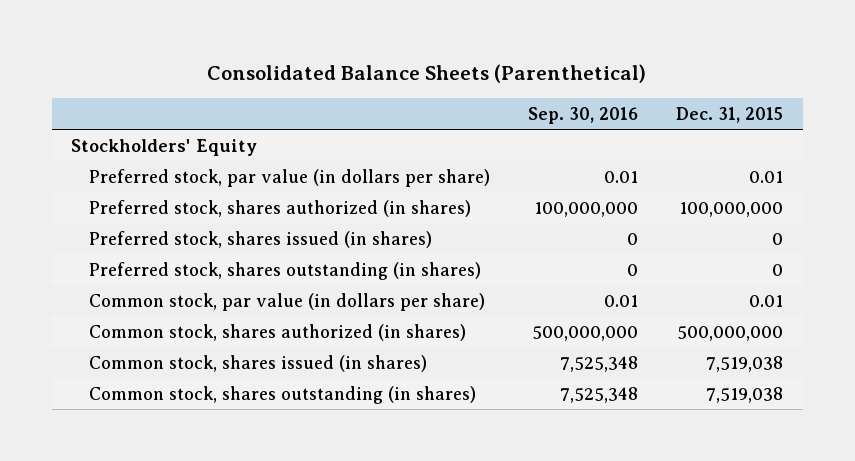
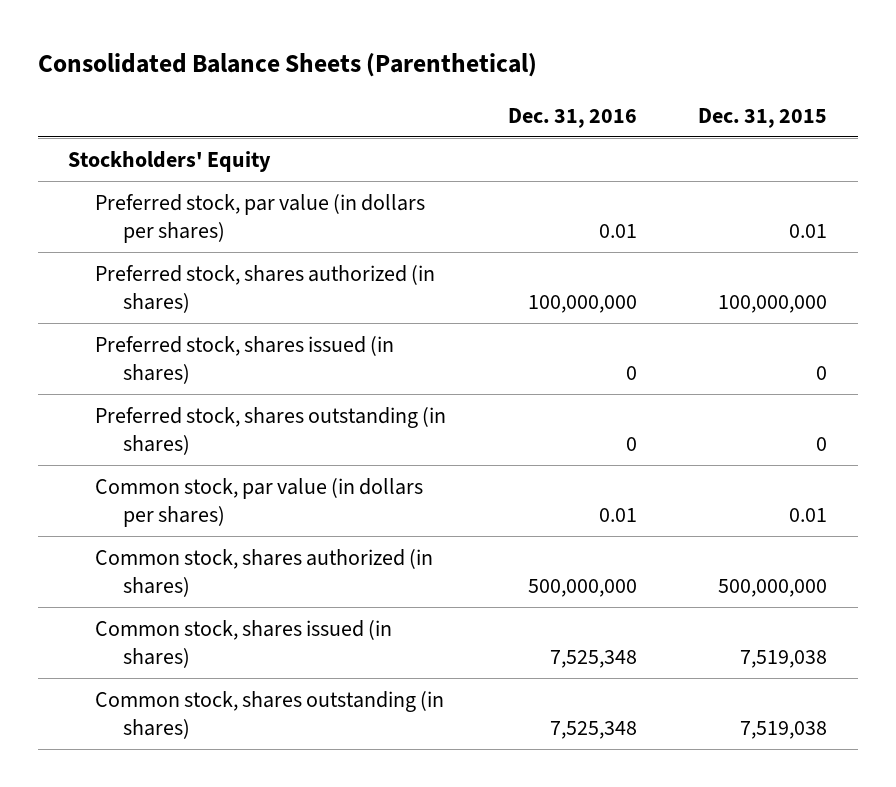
[528,106,639,124] Sep. 30, 2016 -> none
none -> [507,107,637,128] Dec. 31, 2016
[89,168,491,187] Preferred stock, par value (in dollars per share) -> [95,193,426,243] Preferred stock, par value (in dollars per shares)
[89,292,486,311] Common stock, par value (in dollars per share) -> [95,477,424,527] Common stock, par value (in dollars per shares)

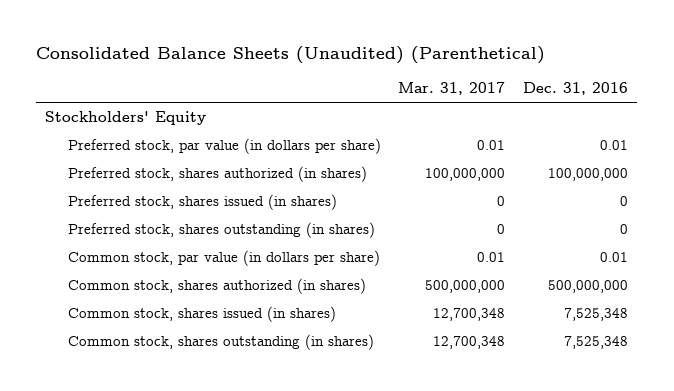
[37,53,537,78] Consolidated Balance Sheets (Parenthetical) -> [36,46,546,65] Consolidated Balance Sheets (Unaudited) (Parenthetical)
[698,107,828,128] Dec. 31, 2015 -> none
none -> [398,82,506,96] Mar. 31, 2017
[95,193,426,243] Preferred stock, par value (in dollars per shares) -> [67,138,381,155] Preferred stock, par value (in dollars per share)
[95,477,424,527] Common stock, par value (in dollars per shares) -> [67,250,380,267] Common stock, par value (in dollars per share)

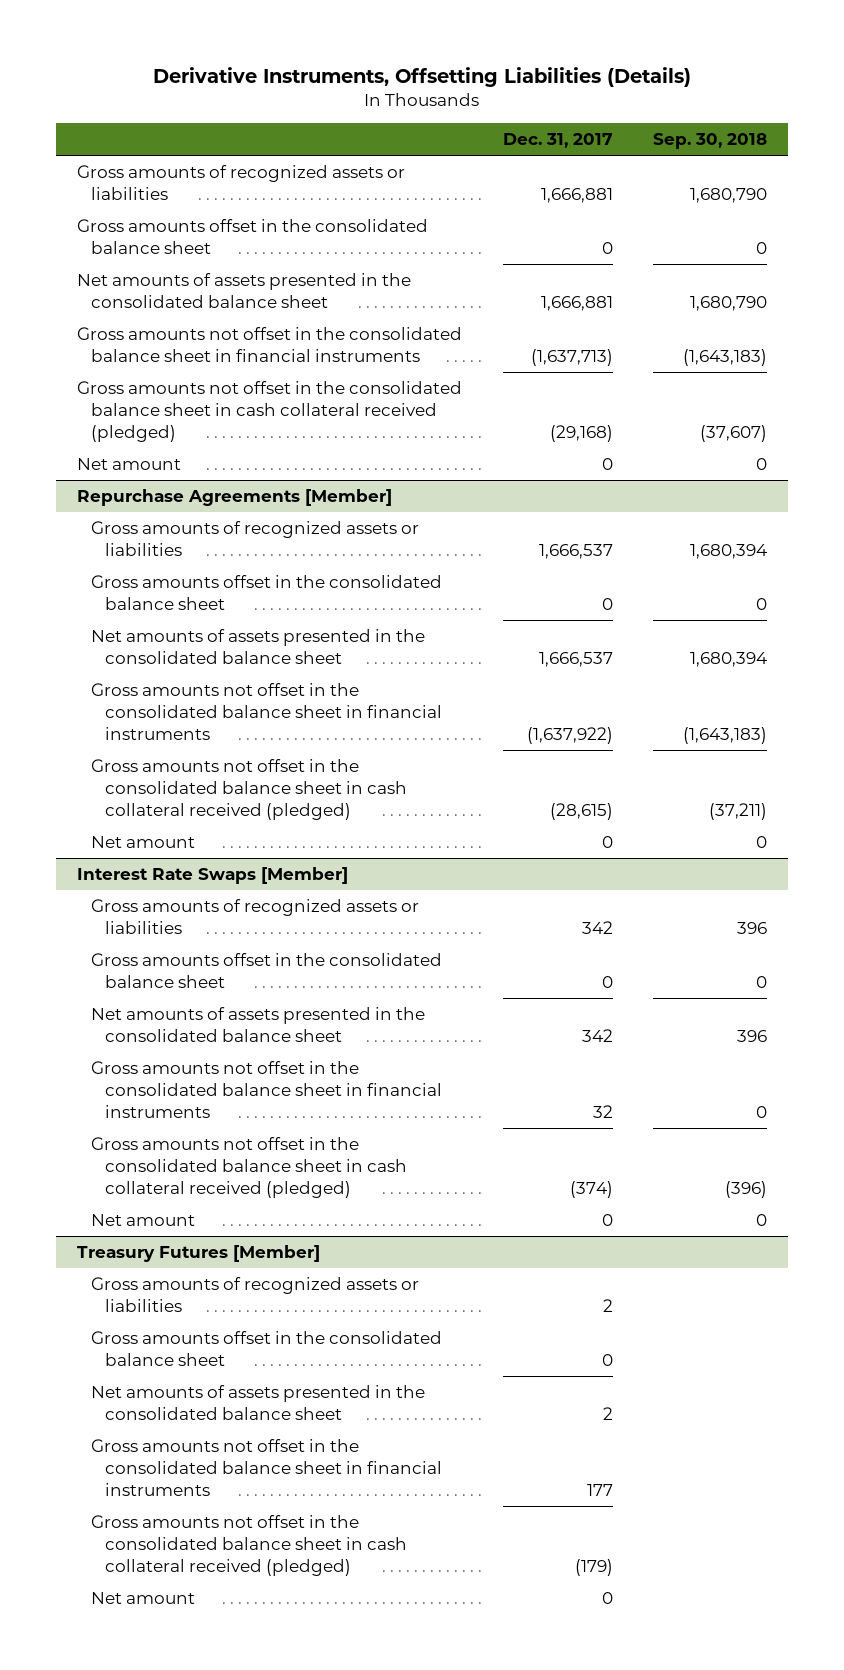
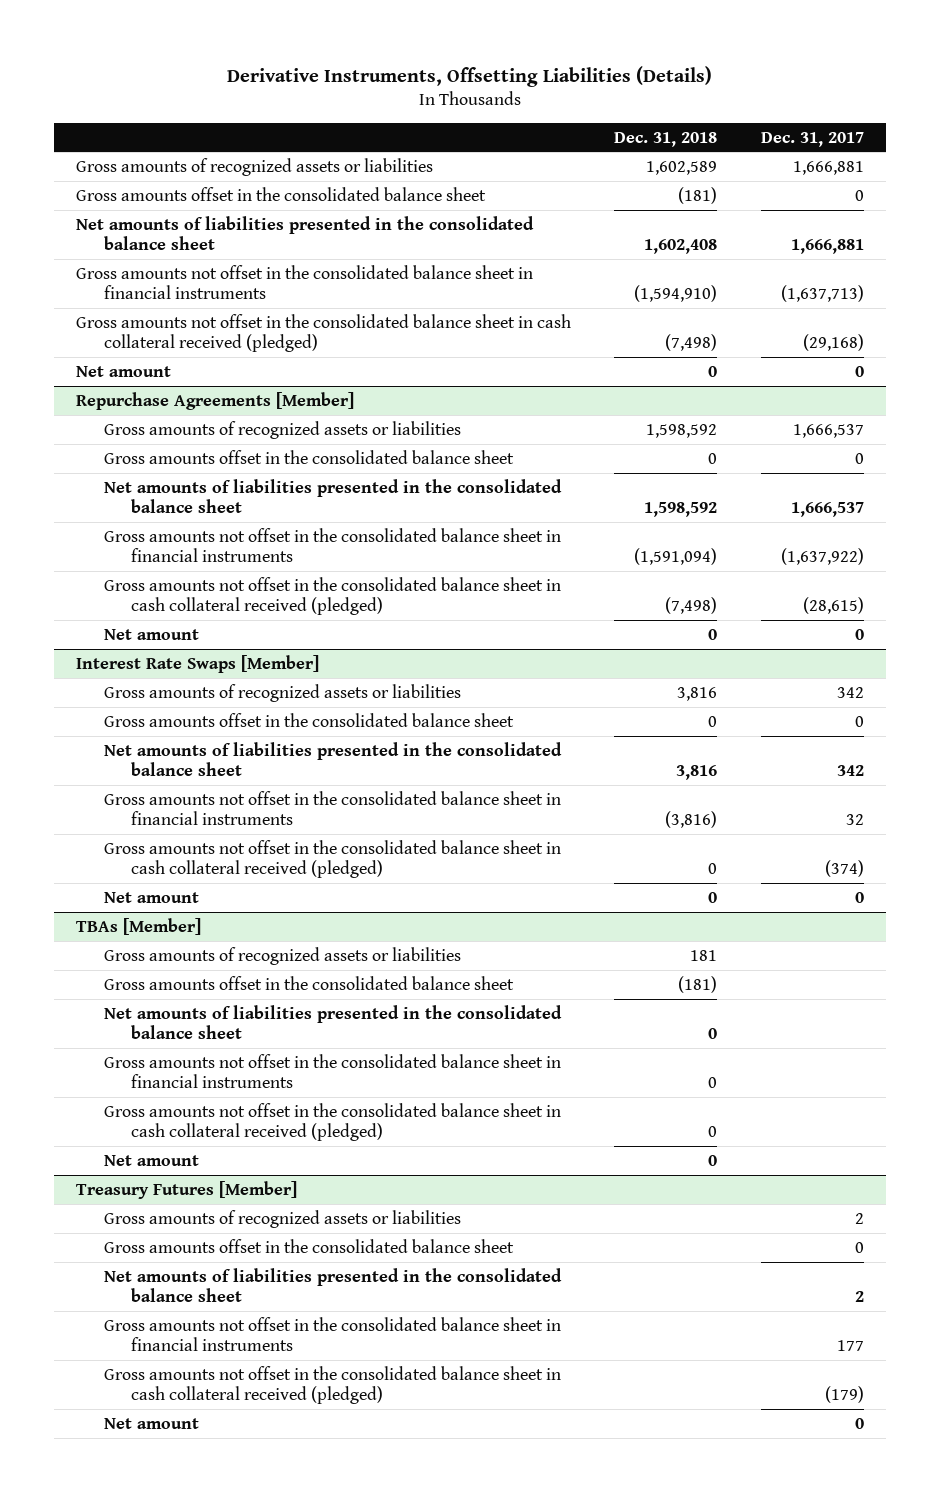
[653,133,768,150] Sep. 30, 2018 -> none
none -> [614,131,718,147] Dec. 31, 2018
[76,273,411,308] Net amounts of assets presented in the consolidated balance sheet -> [76,215,535,251] Net amounts of liabilities presented in the consolidated balance sheet
[90,629,425,664] Net amounts of assets presented in the consolidated balance sheet -> [103,478,562,514] Net amounts of liabilities presented in the consolidated balance sheet
[90,1007,425,1042] Net amounts of assets presented in the consolidated balance sheet -> [103,741,562,777] Net amounts of liabilities presented in the consolidated balance sheet
none -> [76,917,202,935] TBAs [Member]
none -> [103,946,461,965] Gross amounts of recognized assets or liabilities
none -> [103,975,514,990] Gross amounts offset in the consolidated balance sheet
none -> [103,1004,562,1040] Net amounts of liabilities presented in the consolidated balance sheet
none -> [103,1053,561,1089] Gross amounts not offset in the consolidated balance sheet in financial instruments
none -> [103,1102,561,1142] Gross amounts not offset in the consolidated balance sheet in cash collateral received (pledged)
none -> [103,1154,199,1166] Net amount
[90,1385,425,1420] Net amounts of assets presented in the consolidated balance sheet -> [103,1267,562,1303] Net amounts of liabilities presented in the consolidated balance sheet

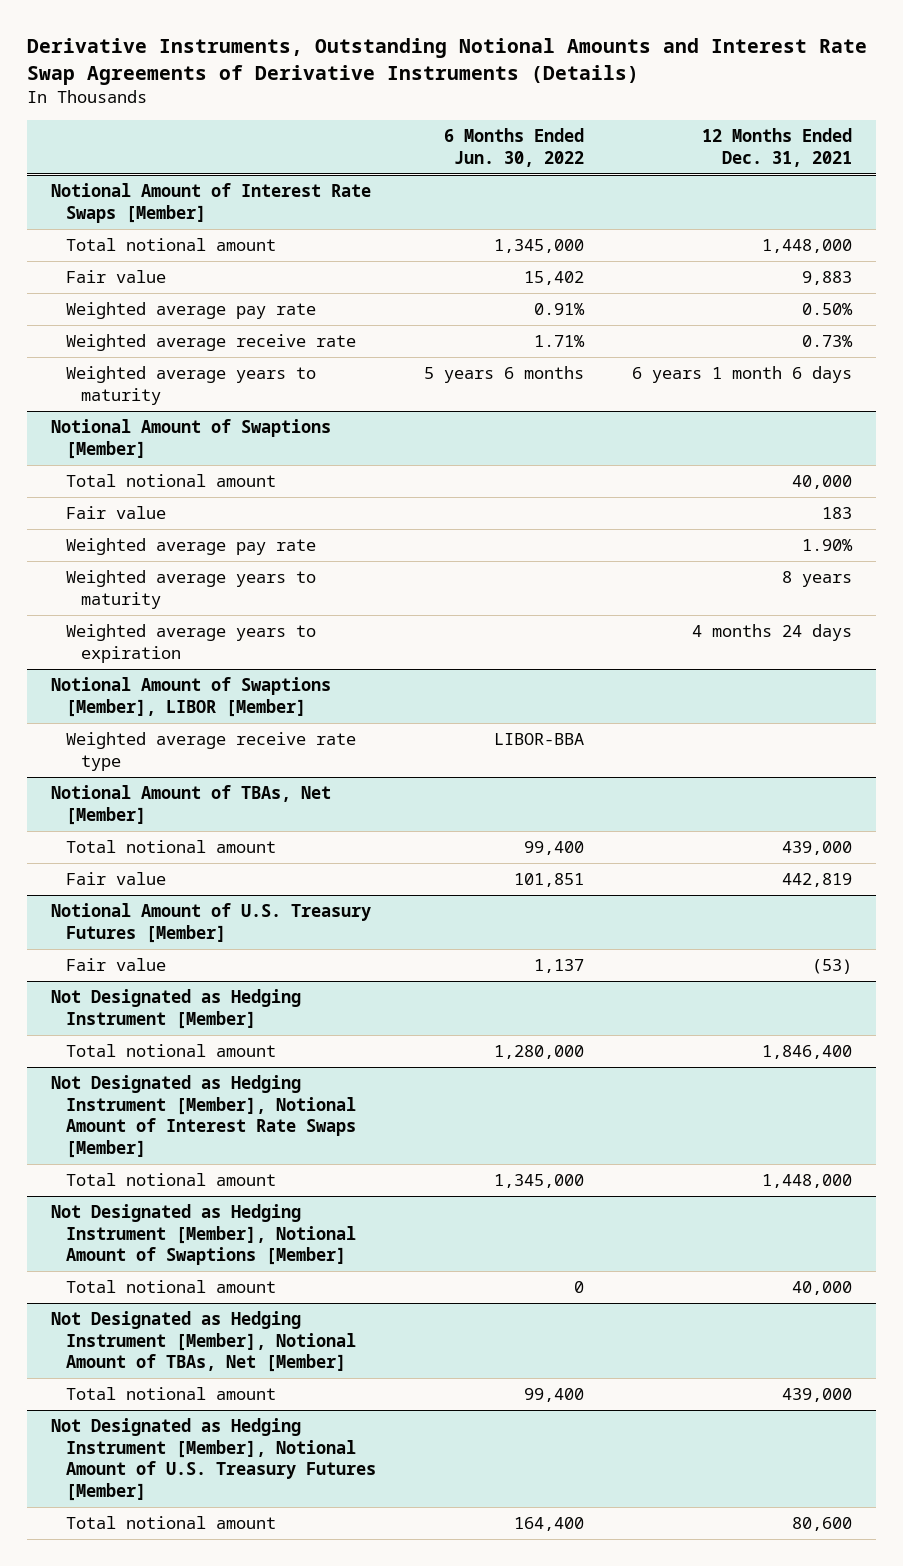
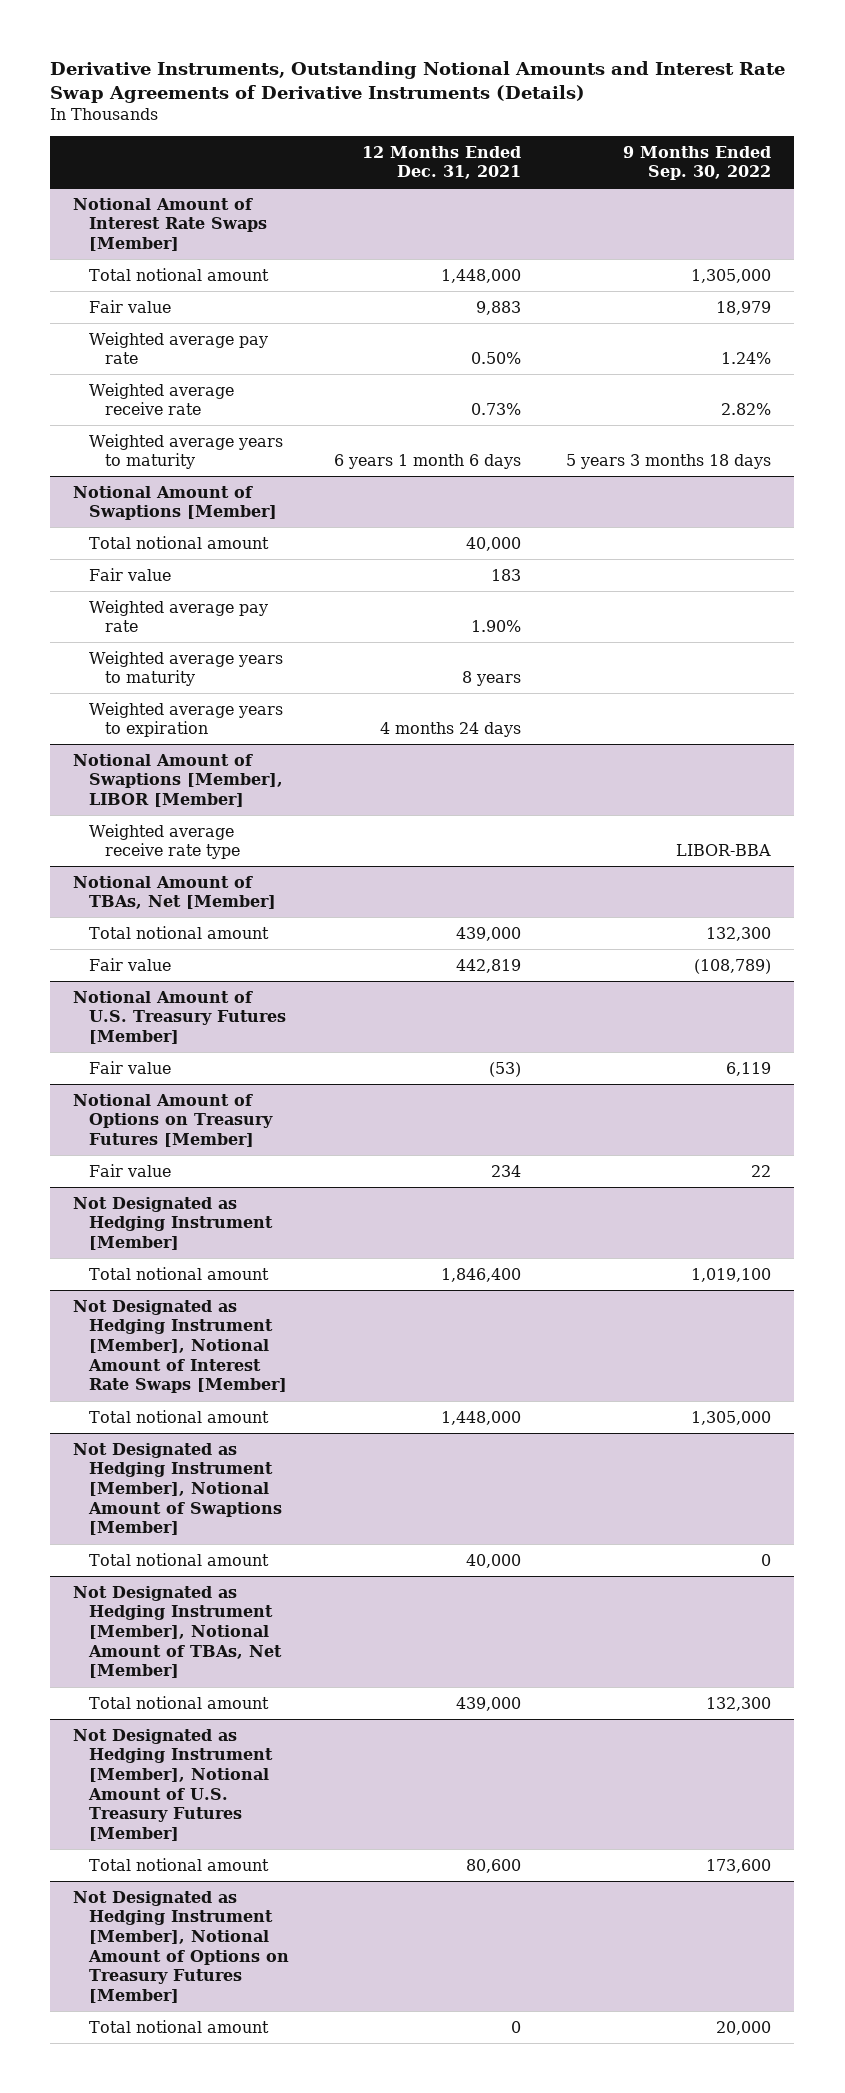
[444,128,585,167] 6 Months Ended Jun. 30, 2022 -> none
none -> [623,145,772,181] 9 Months Ended Sep. 30, 2022
none -> [73,1093,273,1147] Notional Amount of Options on Treasury Futures [Member]
none -> [88,1163,171,1177] Fair value
none -> [73,1890,289,2004] Not Designated as Hedging Instrument [Member], Notional Amount of Options on Treasury Futures [Member]
none -> [88,2019,269,2033] Total notional amount

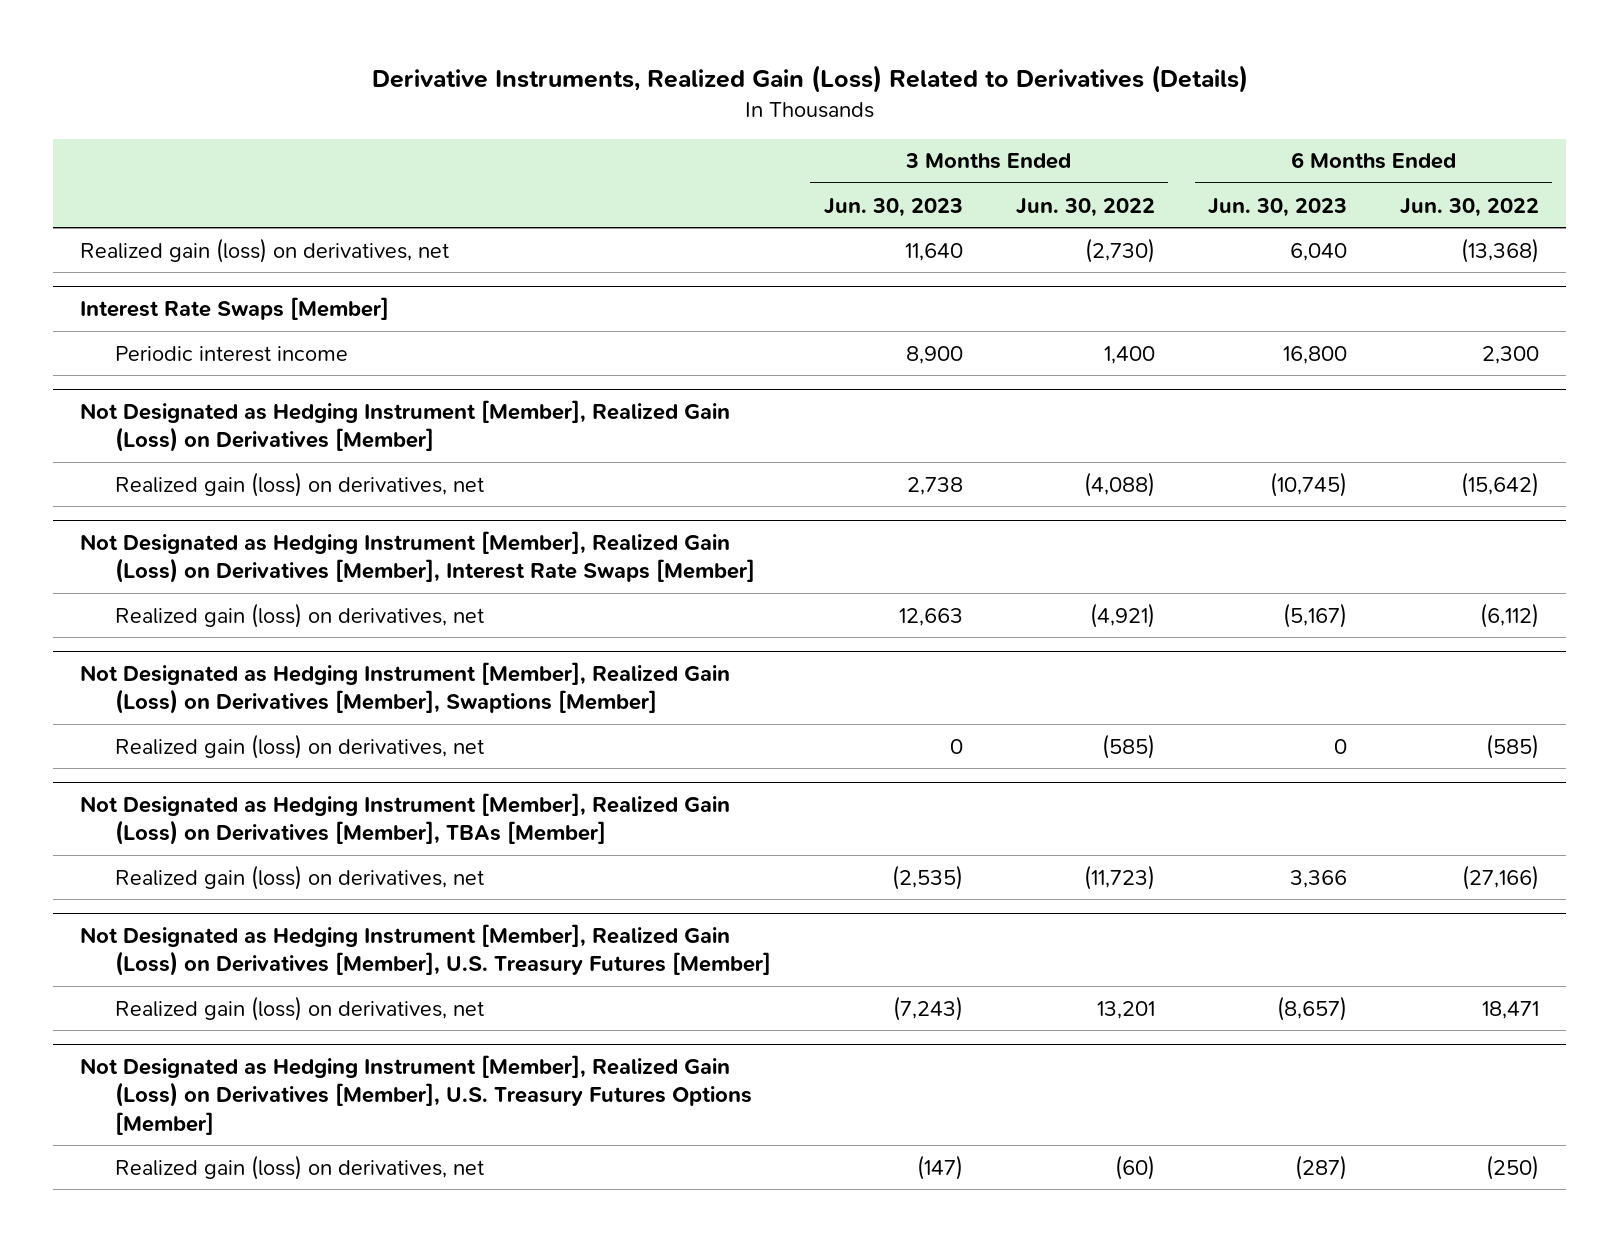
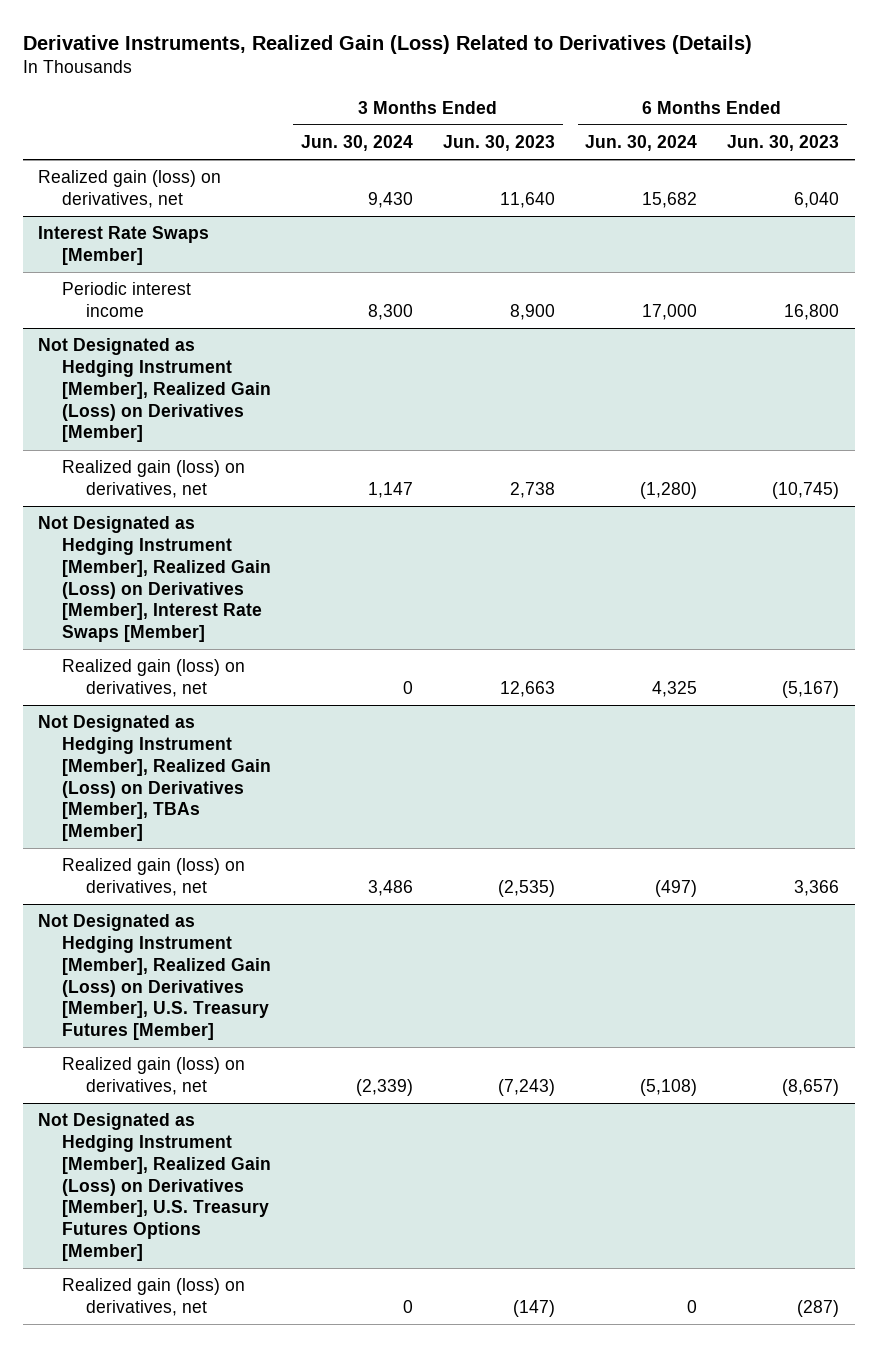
[1015,197,1155,217] Jun. 30, 2022 -> none
[1400,197,1540,217] Jun. 30, 2022 -> none
none -> [300,135,413,152] Jun. 30, 2024
none -> [585,135,698,152] Jun. 30, 2024
[80,661,731,715] Not Designated as Hedging Instrument [Member], Realized Gain (Loss) on Derivatives [Member], Swaptions [Member] -> none
[114,733,484,759] Realized gain (loss) on derivatives, net -> none

